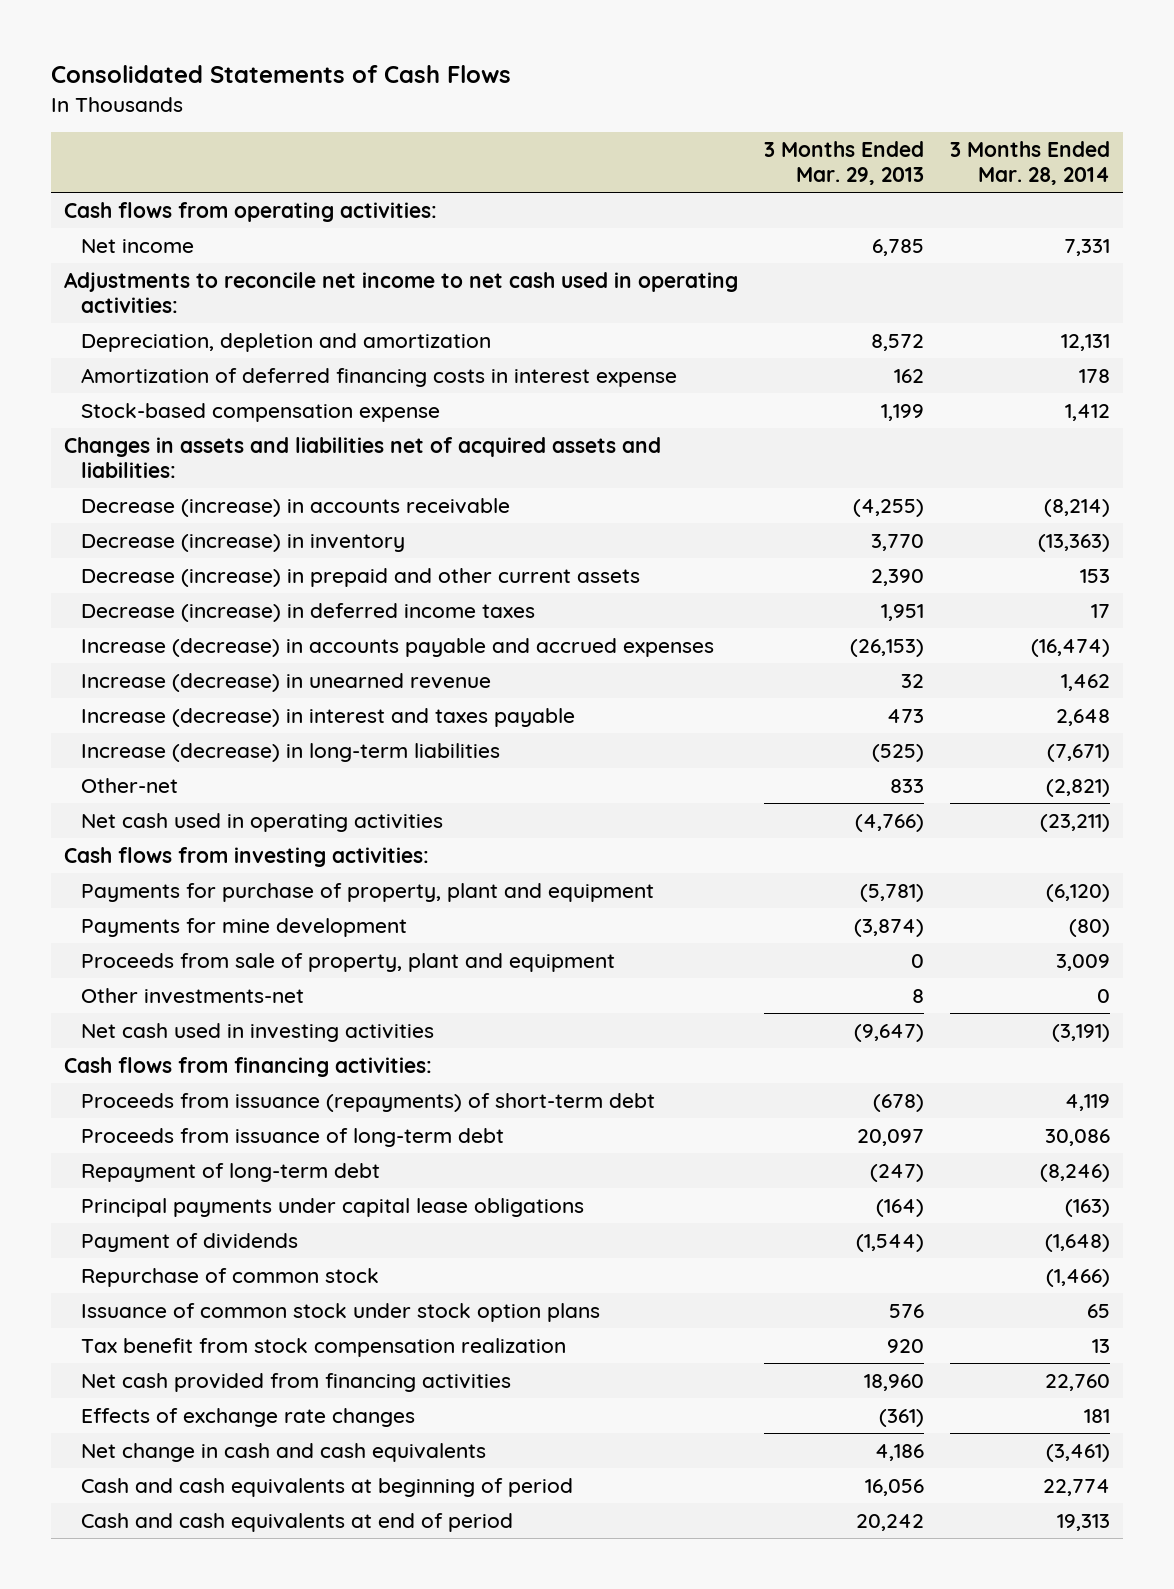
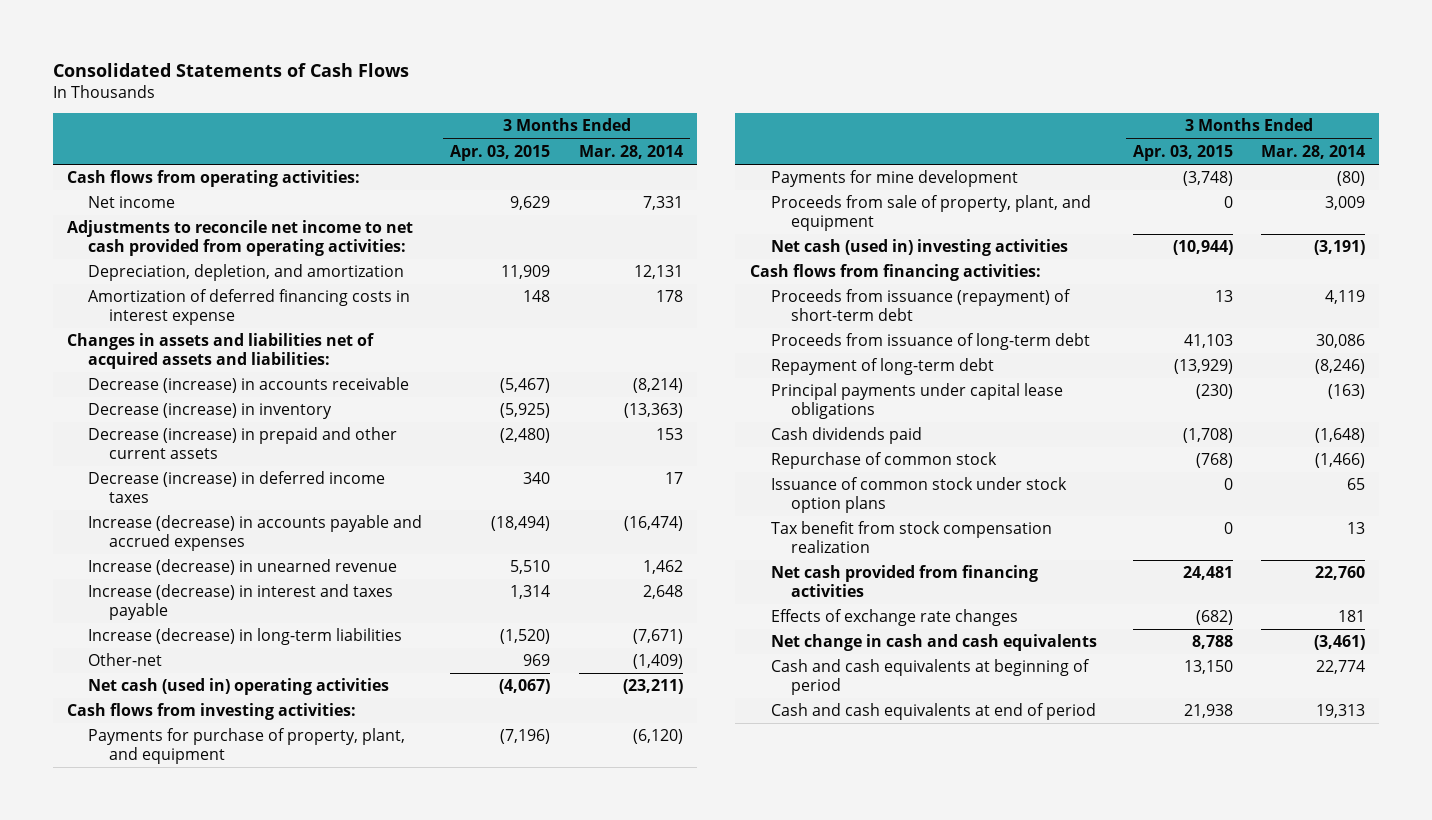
[764,141,925,186] 3 Months Ended Mar. 29, 2013 -> none
none -> [450,144,551,161] Apr. 03, 2015
[64,271,739,313] Adjustments to reconcile net income to net cash used in operating activities: -> [67,220,414,256] Adjustments to reconcile net income to net cash provided from operating activities:
[81,332,492,352] Depreciation, depletion and amortization -> [88,264,405,282] Depreciation, depletion, and amortization
[81,402,441,422] Stock-based compensation expense -> none
[1046,778,1111,797] (2,821) -> [632,654,683,670] (1,409)
[81,812,444,832] Net cash used in operating activities -> [88,678,390,696] Net cash (used in) operating activities
[81,882,655,902] Payments for purchase of property, plant and equipment -> [88,728,406,764] Payments for purchase of property, plant, and equipment
[81,987,305,1004] Other investments-net -> none
[81,952,616,972] Proceeds from sale of property, plant and equipment -> [770,195,1091,231] Proceeds from sale of property, plant, and equipment
[81,1022,435,1042] Net cash used in investing activities -> [770,239,1068,257] Net cash (used in) investing activities
[81,1092,656,1112] Proceeds from issuance (repayments) of short-term debt -> [770,289,1071,321] Proceeds from issuance (repayment) of short-term debt
[81,1232,299,1252] Payment of dividends -> [770,427,922,445] Cash dividends paid

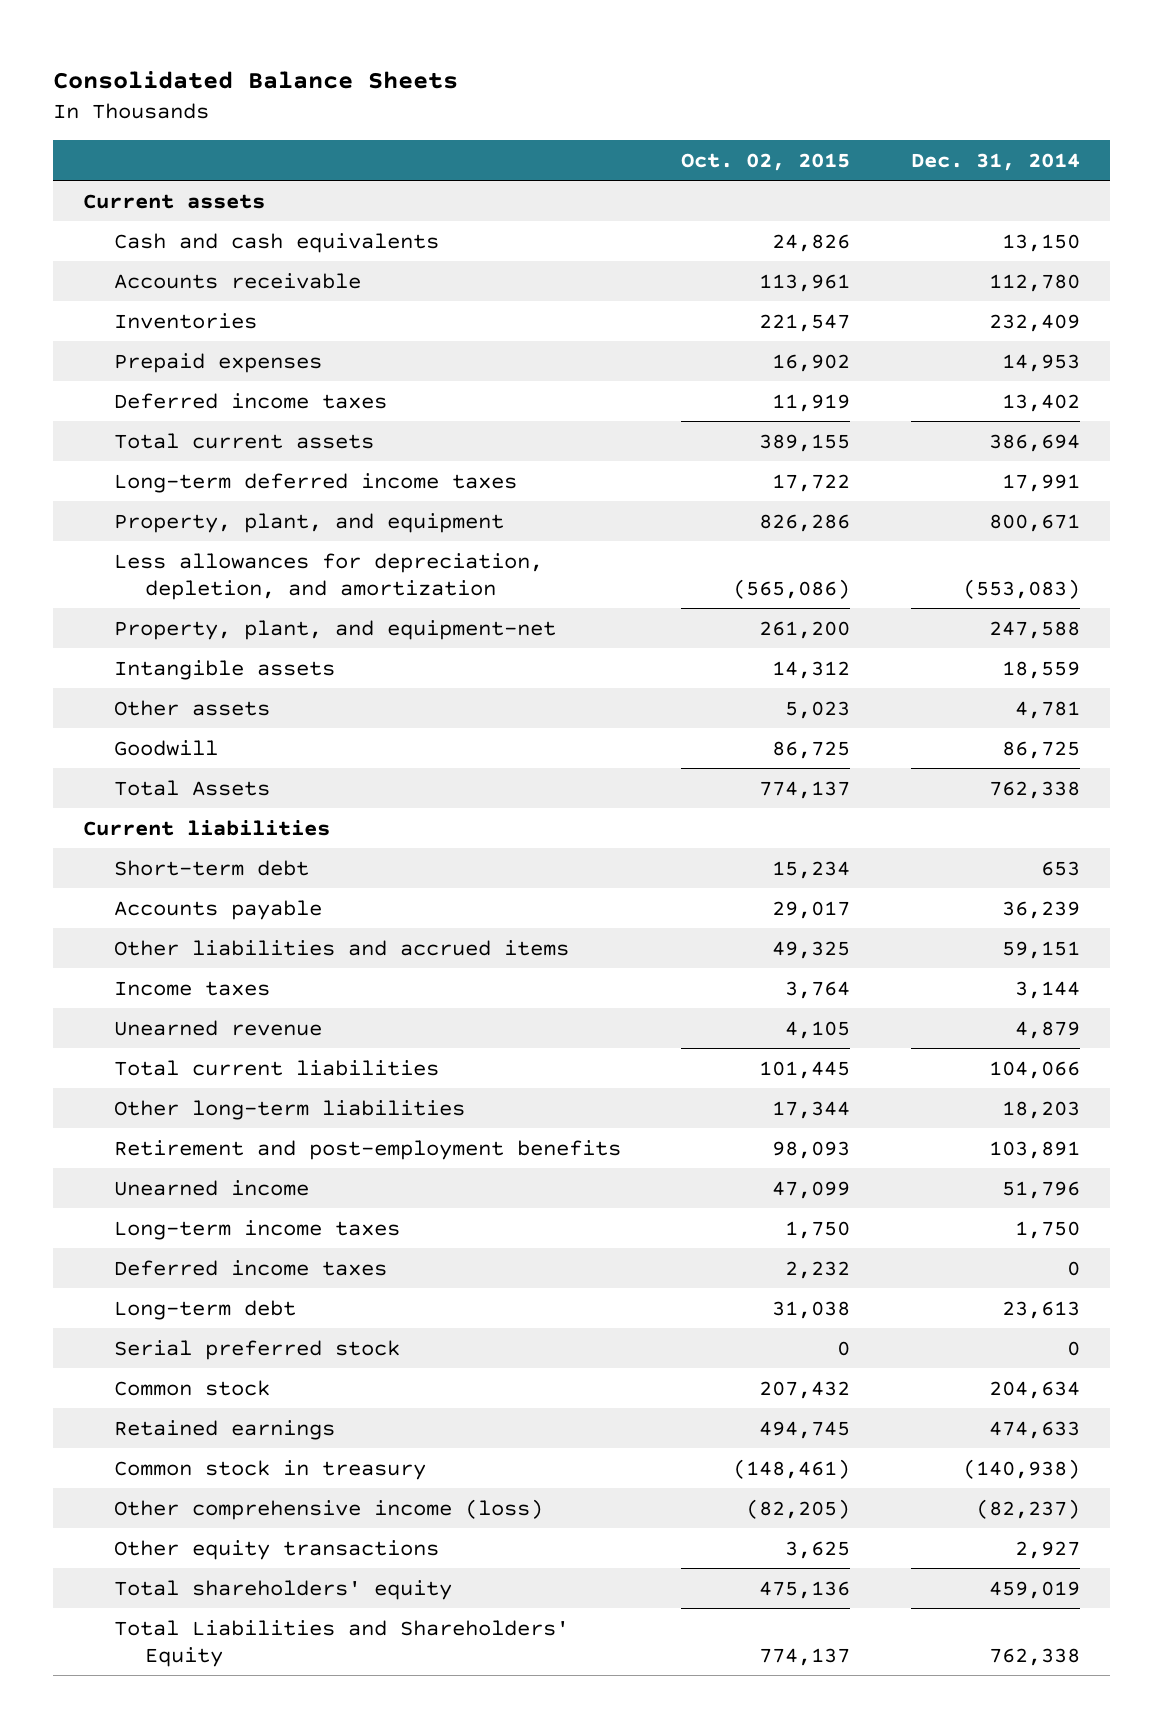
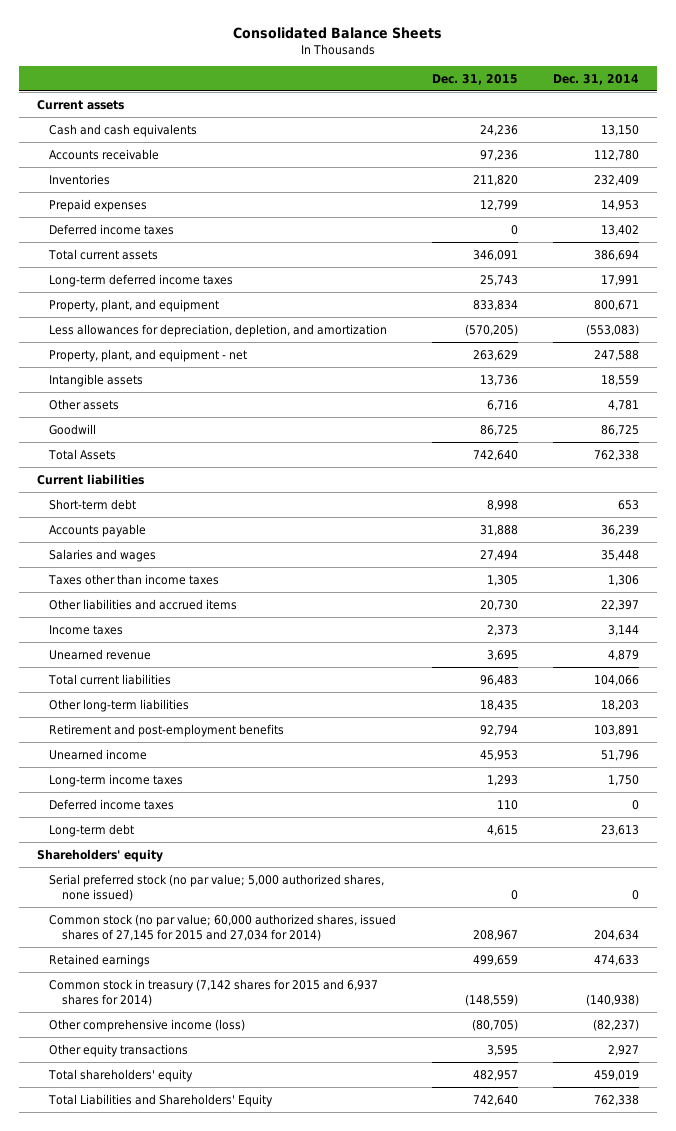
[681,152,851,171] Oct. 02, 2015 -> none
none -> [431,74,518,86] Dec. 31, 2015
[114,619,557,640] Property, plant, and equipment-net -> [49,348,248,362] Property, plant, and equipment - net
none -> [49,548,157,562] Salaries and wages
none -> [48,573,220,585] Taxes other than income taxes
[1001,940,1080,959] 59,151 -> [601,599,640,611] 22,397
none -> [36,848,163,862] Shareholders' equity
[114,1339,401,1360] Serial preferred stock -> [49,873,385,902] Serial preferred stock (no par value; 5,000 authorized shares, none issued)
[114,1379,271,1396] Common stock -> [49,913,397,942] Common stock (no par value; 60,000 authorized shares, issued shares of 27,145 for 2015 and 27,034 for 2014)
[114,1459,427,1480] Common stock in treasury -> [49,978,379,1007] Common stock in treasury (7,142 shares for 2015 and 6,937 shares for 2014)

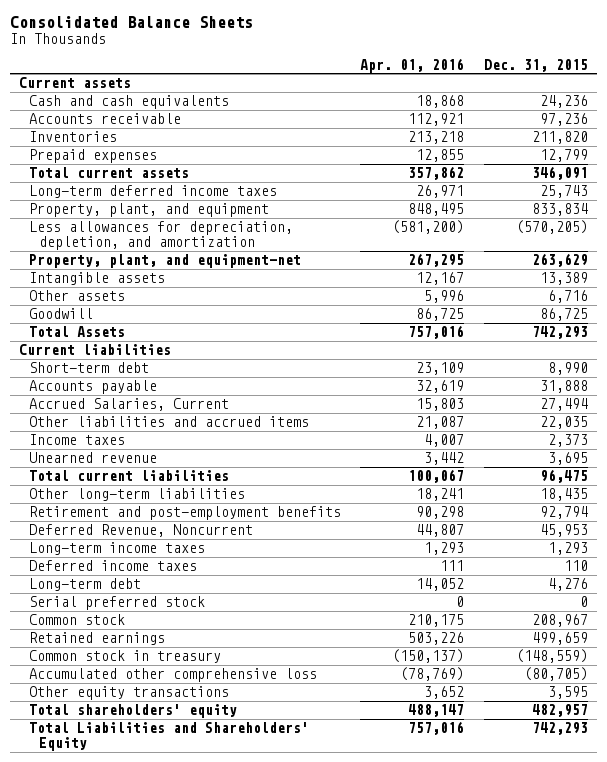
[553,74,640,86] Dec. 31, 2014 -> none
none -> [360,57,465,73] Apr. 01, 2016
[49,223,175,235] Deferred income taxes -> none
[49,348,248,362] Property, plant, and equipment - net -> [28,254,301,269] Property, plant, and equipment-net
[479,374,518,386] 13,736 -> [539,272,588,286] 13,389
[472,449,518,461] 742,640 -> [531,326,588,340] 742,293
[486,499,518,511] 8,998 -> [547,362,588,376] 8,990
[48,573,220,585] Taxes other than income taxes -> none
[49,548,157,562] Salaries and wages -> [28,398,229,412] Accrued Salaries, Current
[479,599,518,611] 20,730 -> [539,416,588,430] 22,035
[479,674,518,686] 96,483 -> [539,469,588,484] 96,475
[49,748,148,760] Unearned income -> [28,524,253,538] Deferred Revenue, Noncurrent
[36,848,163,862] Shareholders' equity -> none
[486,824,518,836] 4,615 -> [547,578,588,592] 4,276
[49,873,385,902] Serial preferred stock (no par value; 5,000 authorized shares, none issued) -> [28,596,205,611] Serial preferred stock
[49,913,397,942] Common stock (no par value; 60,000 authorized shares, issued shares of 27,145 for 2015 and 27,034 for 2014) -> [28,614,125,626] Common stock
[49,978,379,1007] Common stock in treasury (7,142 shares for 2015 and 6,937 shares for 2014) -> [28,650,221,664] Common stock in treasury
[49,1018,246,1032] Other comprehensive income (loss) -> [28,668,317,683] Accumulated other comprehensive loss
[472,1094,518,1106] 742,640 -> [531,722,588,736] 742,293

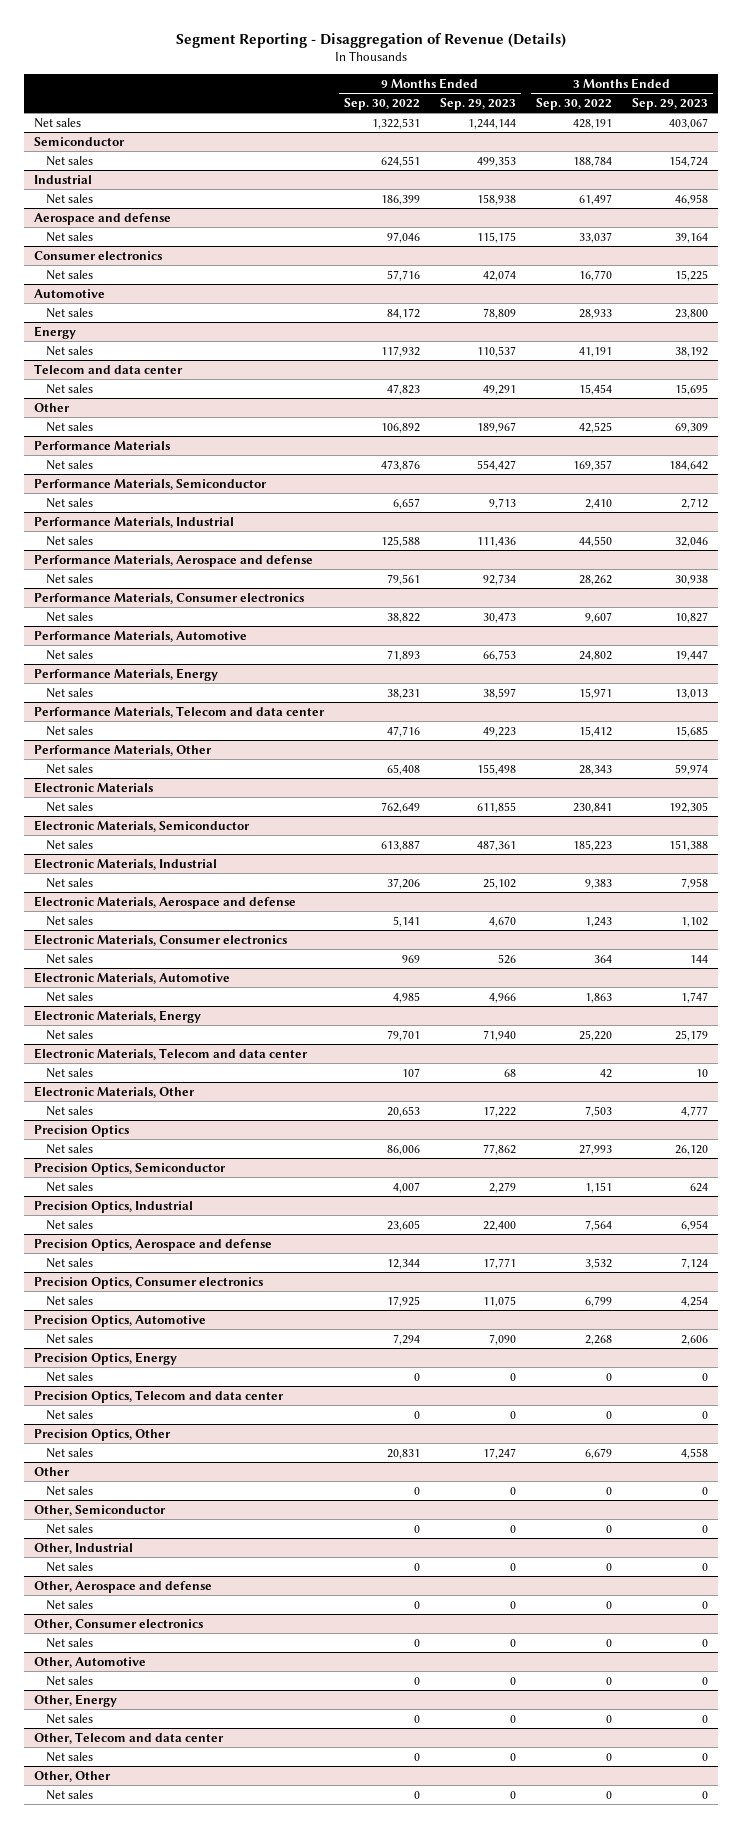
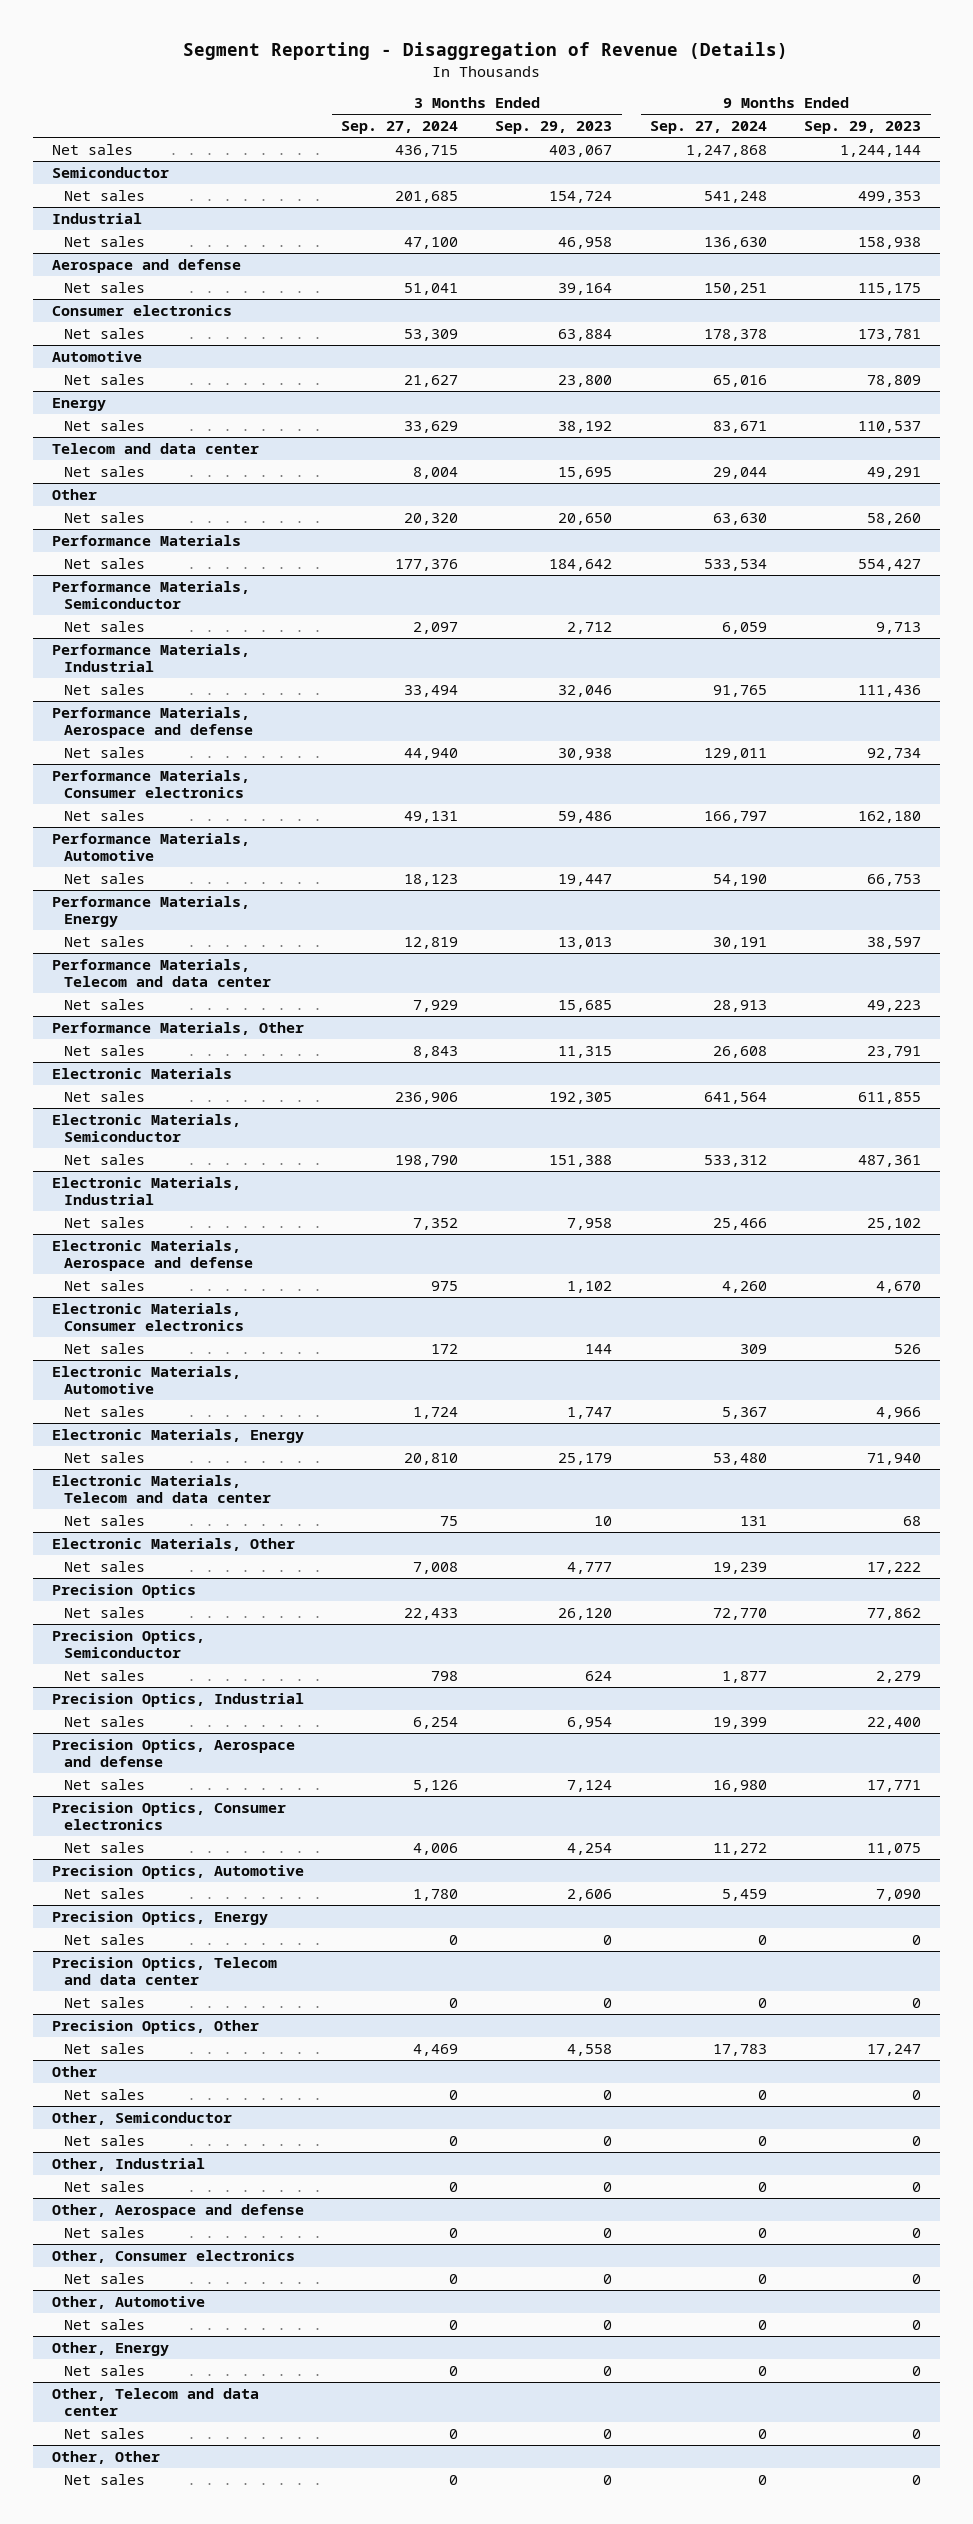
[343,97,420,110] Sep. 30, 2022 -> none
[535,97,612,110] Sep. 30, 2022 -> none
none -> [341,121,459,135] Sep. 27, 2024
none -> [649,121,767,135] Sep. 27, 2024
[482,269,516,281] 42,074 -> [858,328,922,341] 173,781
[674,269,708,281] 15,225 -> [558,328,613,341] 63,884
[476,421,516,433] 189,967 -> [867,512,922,525] 58,260
[674,422,708,433] 69,309 -> [558,512,613,525] 20,650
[482,611,516,623] 30,473 -> [858,810,922,823] 162,180
[674,611,708,623] 10,827 -> [558,810,613,823] 59,486
[476,763,516,775] 155,498 -> [867,1045,922,1058] 23,791
[674,763,708,775] 59,974 -> [558,1045,613,1058] 11,315

